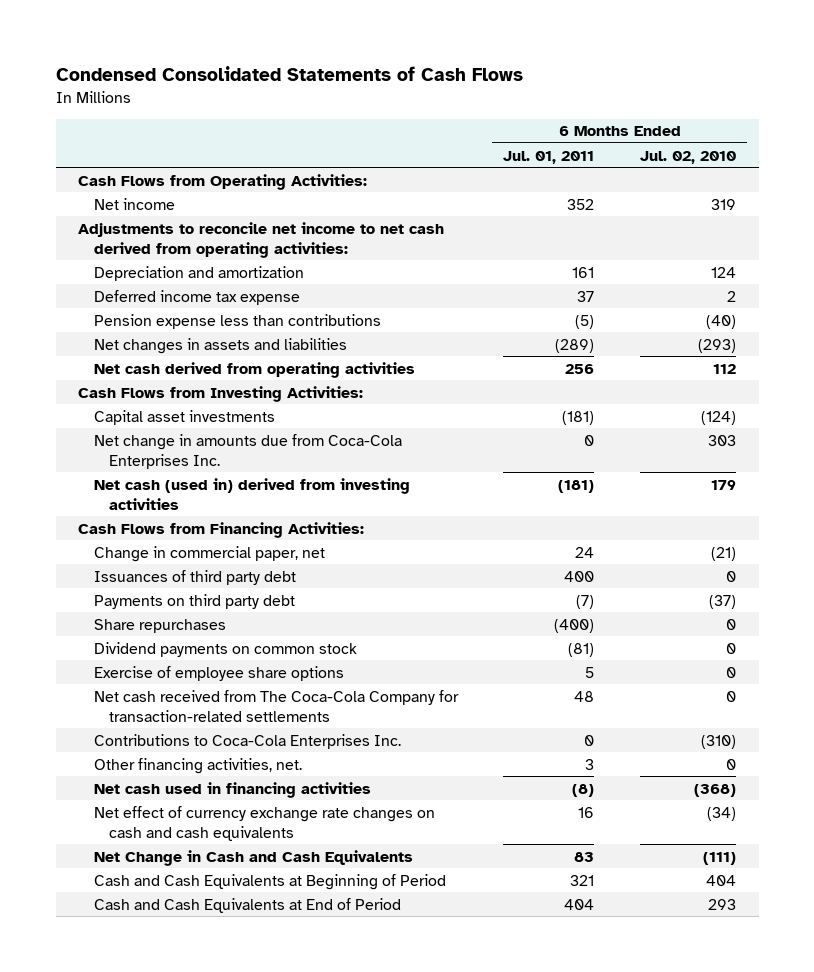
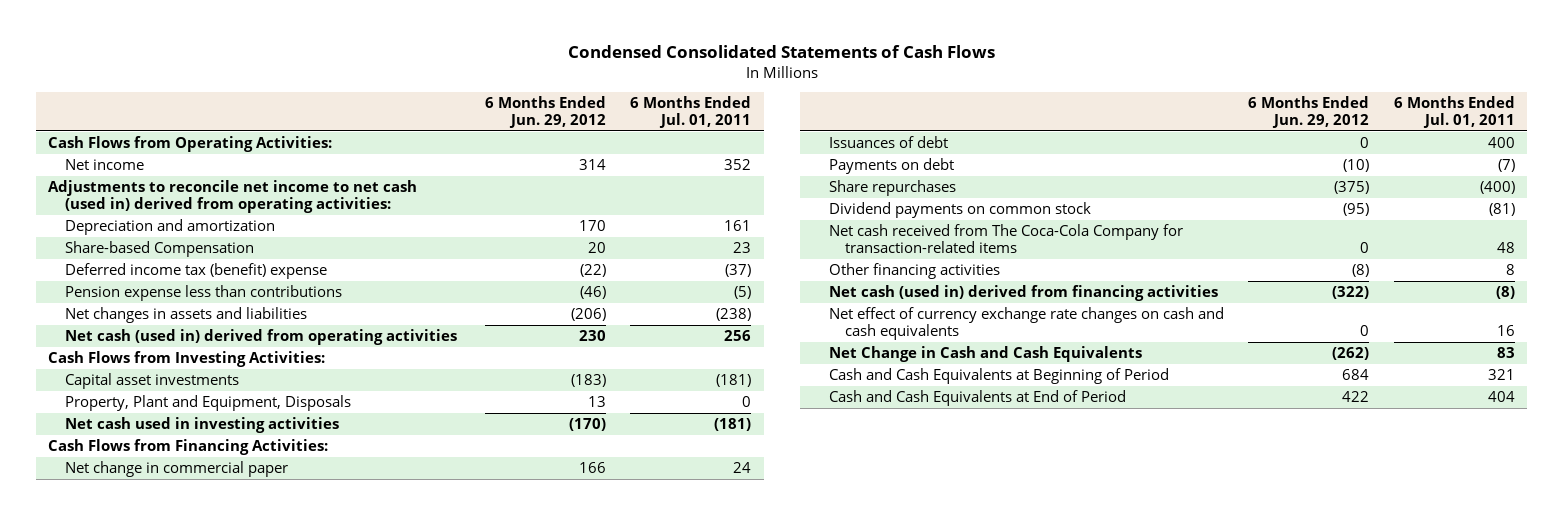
[639,150,736,164] Jul. 02, 2010 -> none
none -> [484,96,606,129] 6 Months Ended Jun. 29, 2012
[78,221,445,258] Adjustments to reconcile net income to net cash derived from operating activities: -> [48,180,418,213] Adjustments to reconcile net income to net cash (used in) derived from operating activities:
none -> [65,241,255,258] Share-based Compensation
[93,289,300,305] Deferred income tax expense -> [65,263,328,280] Deferred income tax (benefit) expense
[577,290,595,302] 37 -> [725,264,752,278] (37)
[555,338,595,353] (289) -> [716,308,752,322] (238)
[93,361,415,378] Net cash derived from operating activities -> [65,329,458,346] Net cash (used in) derived from operating activities
[93,433,402,469] Net change in amounts due from Coca-Cola Enterprises Inc. -> none
none -> [65,395,352,412] Property, Plant and Equipment, Disposals
[93,477,410,510] Net cash (used in) derived from investing activities -> [65,417,340,434] Net cash used in investing activities
[93,545,325,562] Change in commercial paper, net -> [65,461,289,478] Net change in commercial paper
[93,569,296,585] Issuances of third party debt -> [828,136,948,149] Issuances of debt
[93,593,295,609] Payments on third party debt -> [828,158,954,175] Payments on debt
[93,665,344,681] Exercise of employee share options -> none
[93,733,401,749] Contributions to Coca-Cola Enterprises Inc. -> none
[93,689,459,722] Net cash received from The Coca-Cola Company for transaction-related settlements -> [828,224,1183,253] Net cash received from The Coca-Cola Company for transaction-related items
[93,757,302,774] Other financing activities, net. -> [828,263,1000,280] Other financing activities
[585,758,595,770] 3 -> [1505,264,1515,276] 8
[93,781,371,798] Net cash used in financing activities -> [828,285,1218,302] Net cash (used in) derived from financing activities

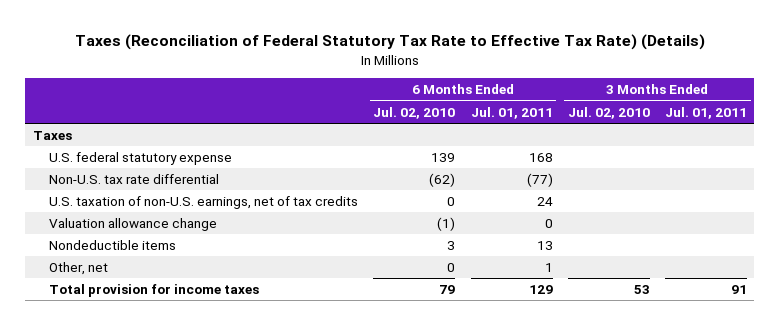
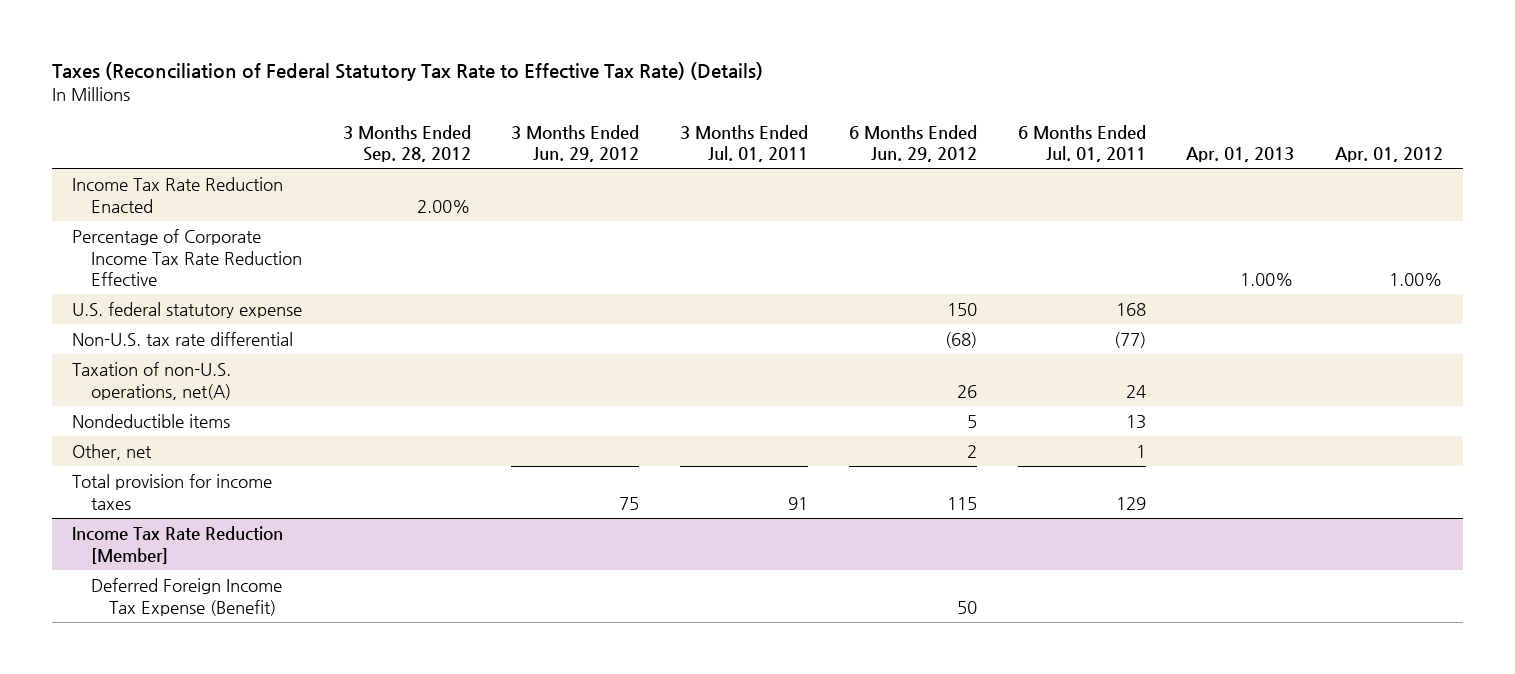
[373,106,456,119] Jul. 02, 2010 -> none
[567,106,650,119] Jul. 02, 2010 -> none
none -> [342,124,471,163] 3 Months Ended Sep. 28, 2012
none -> [511,124,640,163] 3 Months Ended Jun. 29, 2012
none -> [848,124,977,163] 6 Months Ended Jun. 29, 2012
none -> [1186,147,1295,163] Apr. 01, 2013
none -> [1335,147,1444,163] Apr. 01, 2012
[32,131,72,141] Taxes -> none
none -> [71,177,283,213] Income Tax Rate Reduction Enacted
none -> [71,229,302,286] Percentage of Corporate Income Tax Rate Reduction Effective
[49,218,218,232] Valuation allowance change -> none
[49,196,359,210] U.S. taxation of non-U.S. earnings, net of tax credits -> [71,362,231,400] Taxation of non-U.S. operations, net(A)
none -> [71,526,283,564] Income Tax Rate Reduction [Member]
none -> [90,578,282,616] Deferred Foreign Income Tax Expense (Benefit)

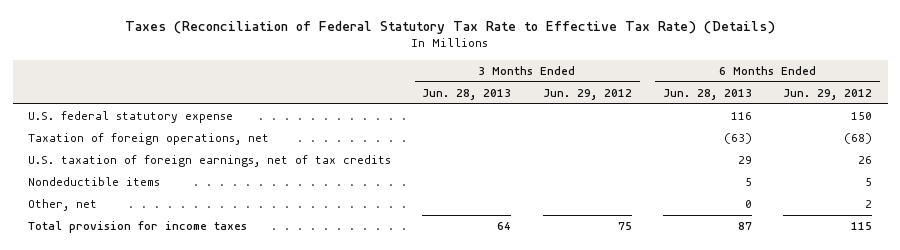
[342,124,471,163] 3 Months Ended Sep. 28, 2012 -> none
[680,124,809,163] 3 Months Ended Jul. 01, 2011 -> none
[1017,124,1146,163] 6 Months Ended Jul. 01, 2011 -> none
[1186,147,1295,163] Apr. 01, 2013 -> none
[1335,147,1444,163] Apr. 01, 2012 -> none
none -> [422,88,512,100] Jun. 28, 2013
none -> [663,88,753,100] Jun. 28, 2013
[71,177,283,213] Income Tax Rate Reduction Enacted -> none
[71,229,302,286] Percentage of Corporate Income Tax Rate Reduction Effective -> none
[71,332,293,347] Non-U.S. tax rate differential -> [28,133,270,146] Taxation of foreign operations, net
[71,362,231,400] Taxation of non-U.S. operations, net(A) -> [28,155,392,168] U.S. taxation of foreign earnings, net of tax credits
[71,526,283,564] Income Tax Rate Reduction [Member] -> none
[90,578,282,616] Deferred Foreign Income Tax Expense (Benefit) -> none

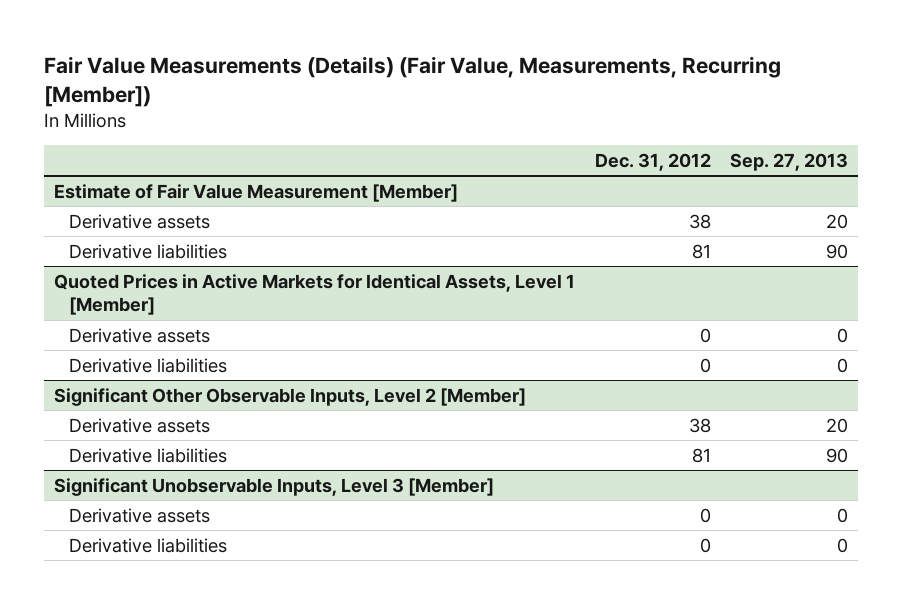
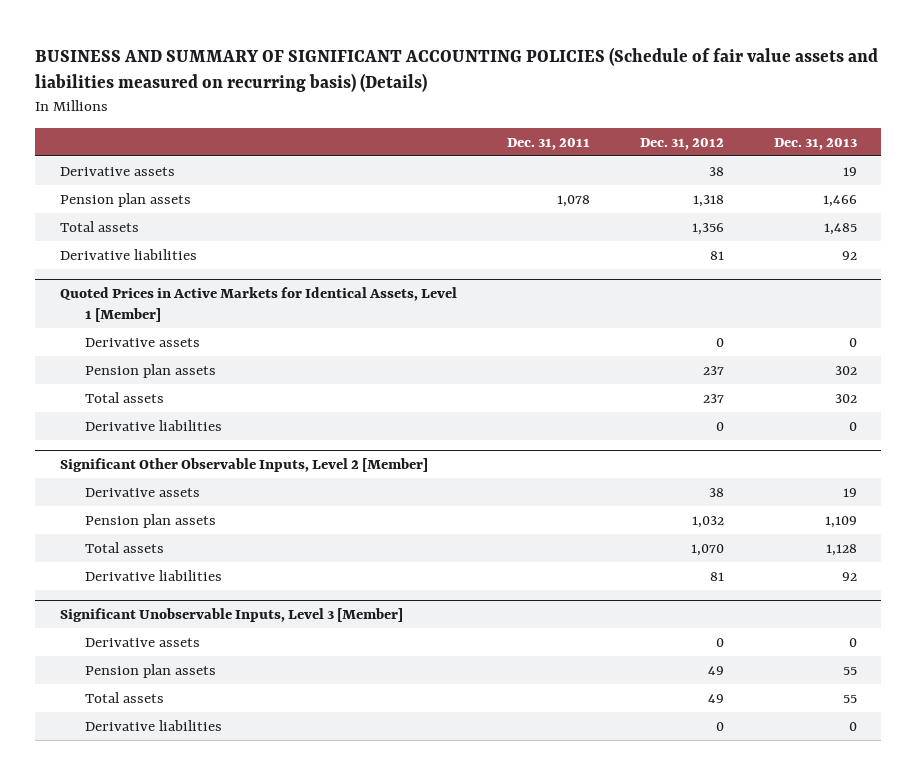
[44,55,782,107] Fair Value Measurements (Details) (Fair Value, Measurements, Recurring [Member]) -> [35,46,879,93] BUSINESS AND SUMMARY OF SIGNIFICANT ACCOUNTING POLICIES (Schedule of fair value assets and liabilities measured on recurring basis) (Details)
[730,152,849,171] Sep. 27, 2013 -> none
none -> [506,137,590,150] Dec. 31, 2011
none -> [773,137,857,150] Dec. 31, 2013
[53,183,458,202] Estimate of Fair Value Measurement [Member] -> none
none -> [60,192,192,207] Pension plan assets
none -> [60,220,140,232] Total assets
none -> [85,363,217,378] Pension plan assets
none -> [85,391,165,403] Total assets
none -> [85,513,217,528] Pension plan assets
none -> [85,541,165,553] Total assets
none -> [85,663,217,678] Pension plan assets
none -> [85,691,165,703] Total assets

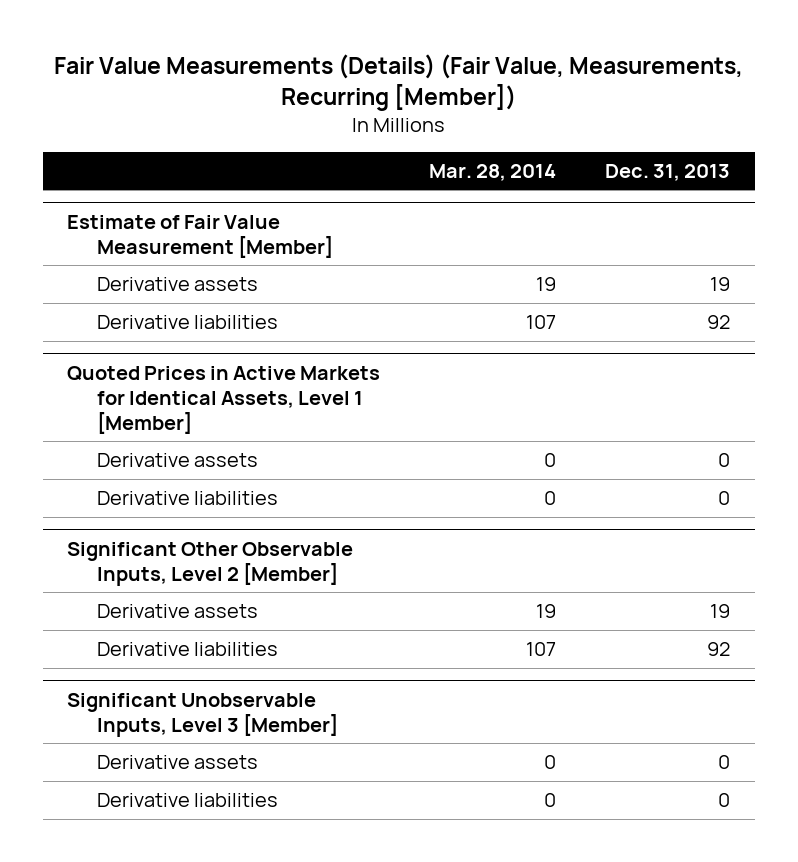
[35,46,879,93] BUSINESS AND SUMMARY OF SIGNIFICANT ACCOUNTING POLICIES (Schedule of fair value assets and liabilities measured on recurring basis) (Details) -> [53,53,743,111] Fair Value Measurements (Details) (Fair Value, Measurements, Recurring [Member])
[506,137,590,150] Dec. 31, 2011 -> none
[639,137,724,150] Dec. 31, 2012 -> none
none -> [429,163,557,181] Mar. 28, 2014
none -> [67,214,334,258] Estimate of Fair Value Measurement [Member]
[60,192,192,207] Pension plan assets -> none
[60,220,140,232] Total assets -> none
[85,363,217,378] Pension plan assets -> none
[85,391,165,403] Total assets -> none
[85,513,217,528] Pension plan assets -> none
[85,541,165,553] Total assets -> none
[85,663,217,678] Pension plan assets -> none
[85,691,165,703] Total assets -> none

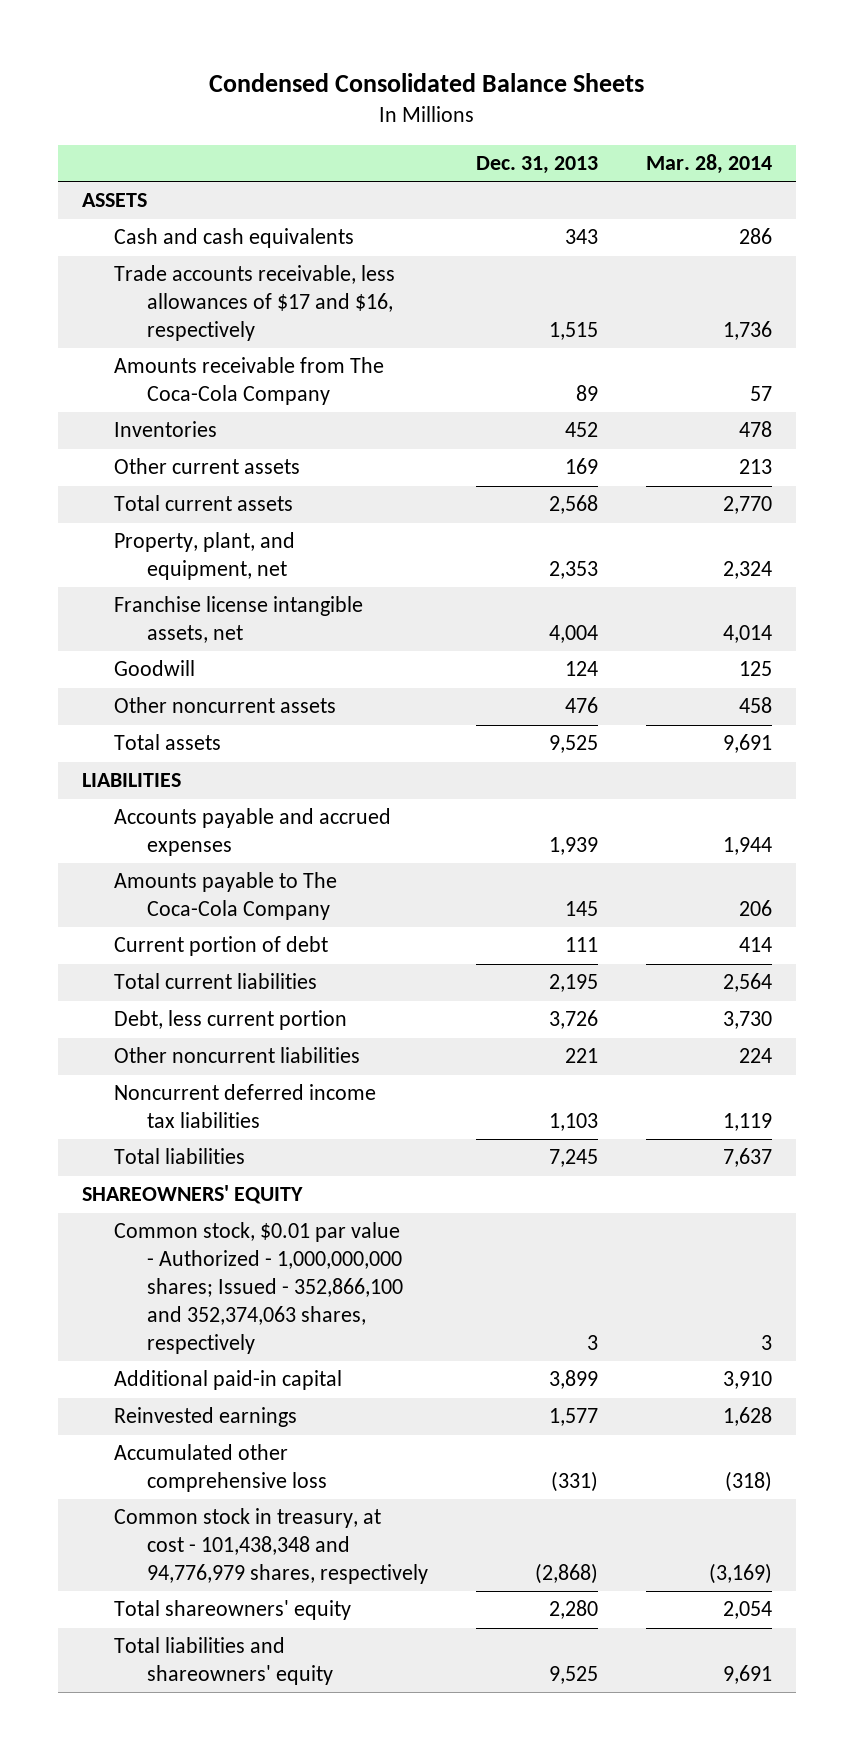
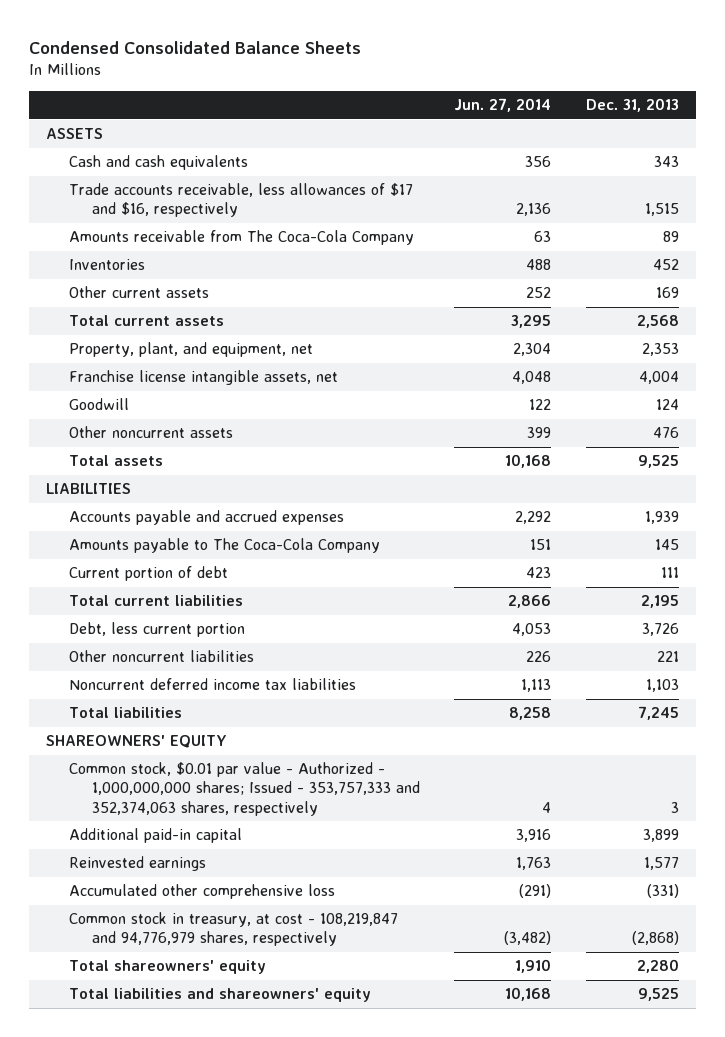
[645,154,772,175] Mar. 28, 2014 -> none
none -> [454,98,552,113] Jun. 27, 2014
[114,1222,403,1354] Common stock, $0.01 par value - Authorized - 1,000,000,000 shares; Issued - 352,866,100 and 352,374,063 shares, respectively -> [69,762,420,816] Common stock, $0.01 par value - Authorized - 1,000,000,000 shares; Issued - 353,757,333 and 352,374,063 shares, respectively
[114,1508,428,1585] Common stock in treasury, at cost - 101,438,348 and 94,776,979 shares, respectively -> [69,912,399,947] Common stock in treasury, at cost - 108,219,847 and 94,776,979 shares, respectively

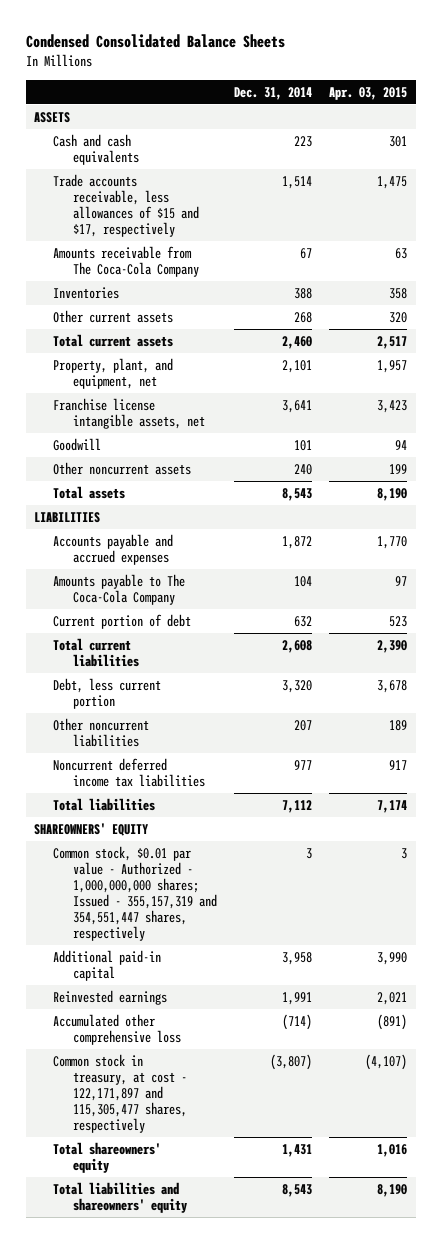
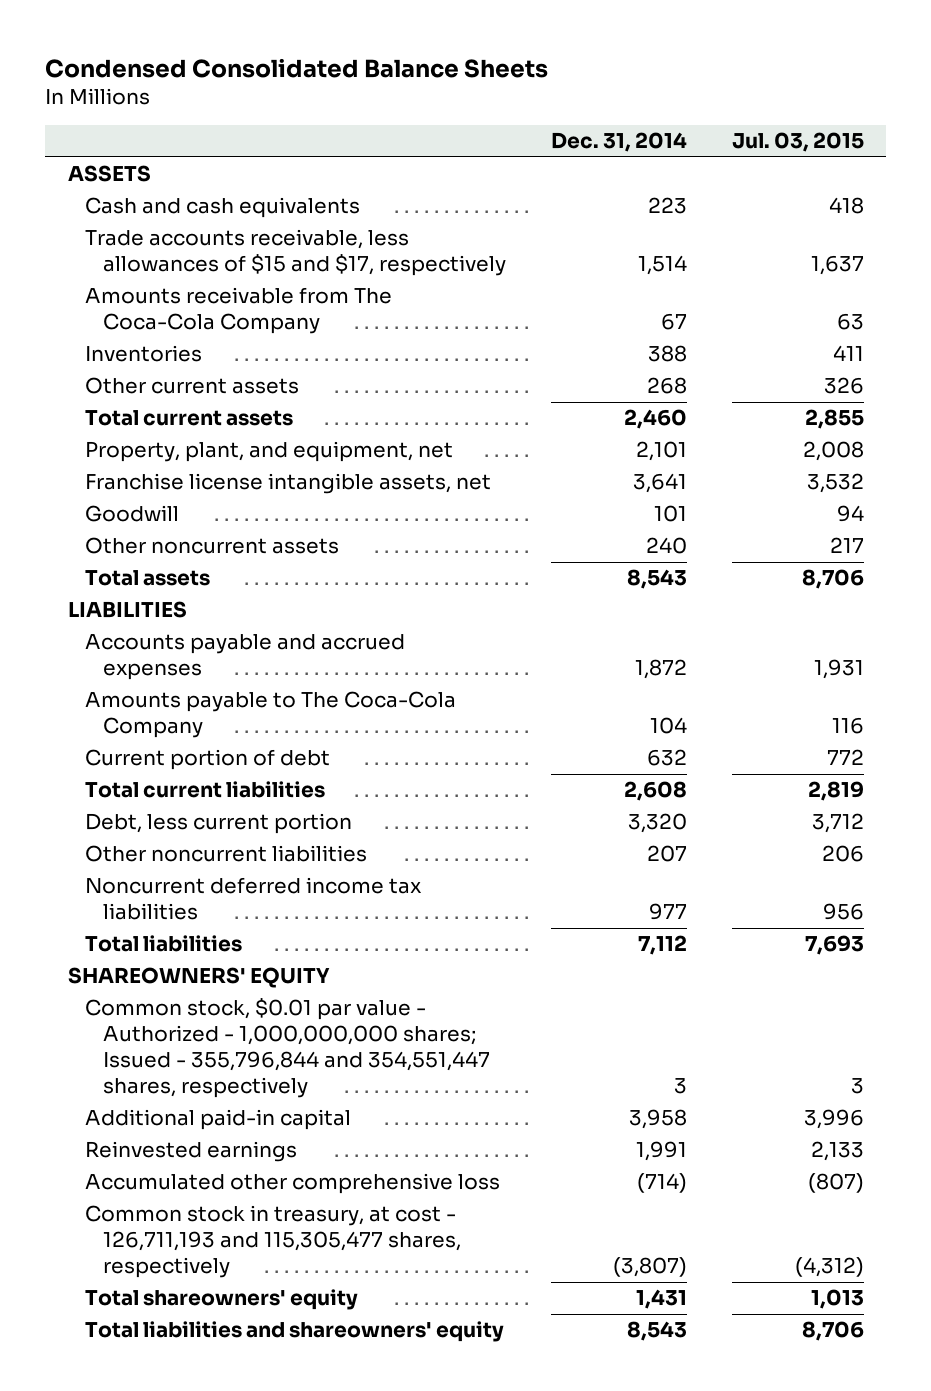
[329,86,408,100] Apr. 03, 2015 -> none
none -> [731,132,864,153] Jul. 03, 2015
[53,845,217,942] Common stock, $0.01 par value - Authorized - 1,000,000,000 shares; Issued - 355,157,319 and 354,551,447 shares, respectively -> [85,998,491,1099] Common stock, $0.01 par value - Authorized - 1,000,000,000 shares; Issued - 355,796,844 and 354,551,447 shares, respectively
[53,1053,187,1133] Common stock in treasury, at cost - 122,171,897 and 115,305,477 shares, respectively -> [85,1205,462,1279] Common stock in treasury, at cost - 126,711,193 and 115,305,477 shares, respectively

